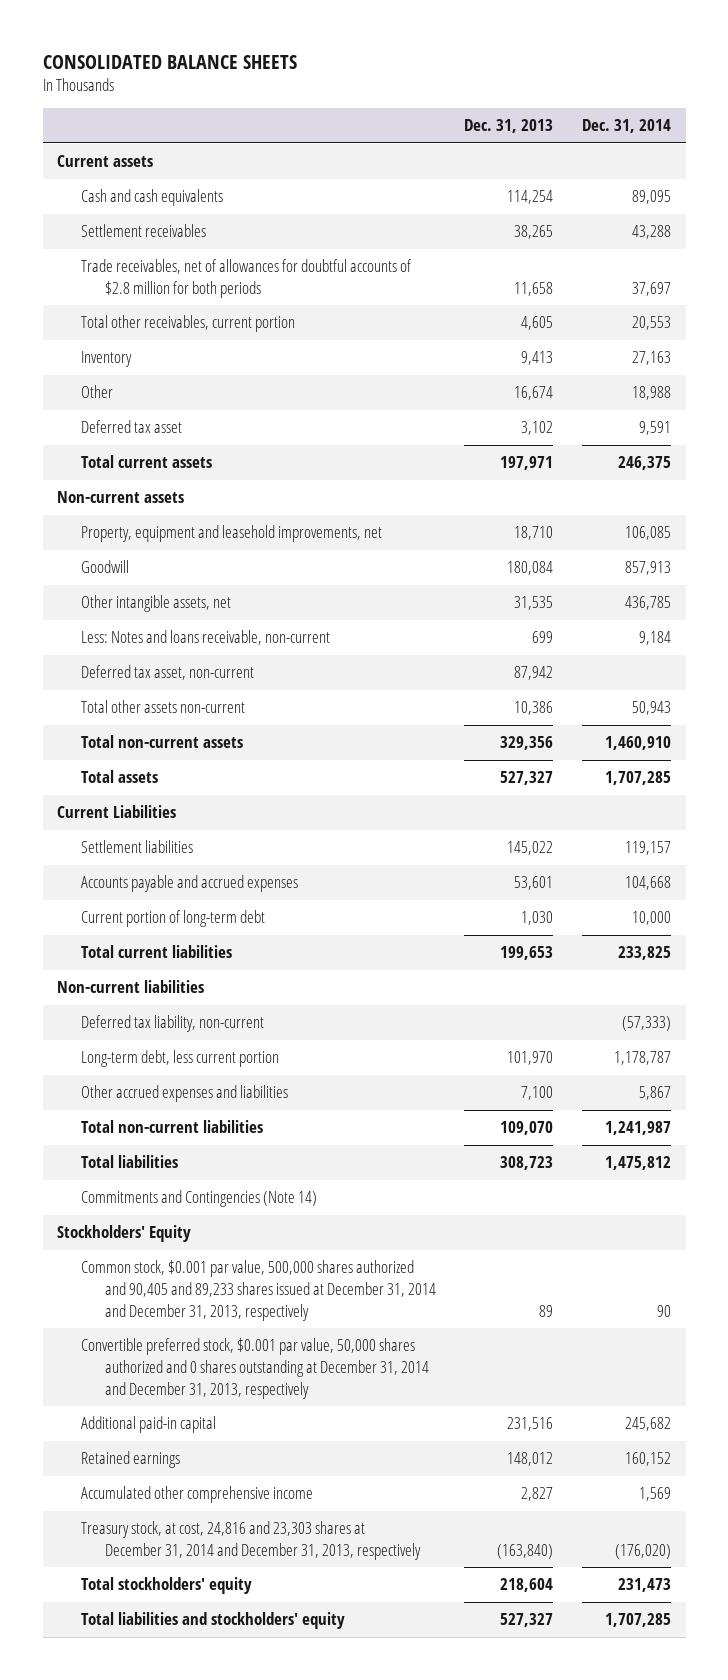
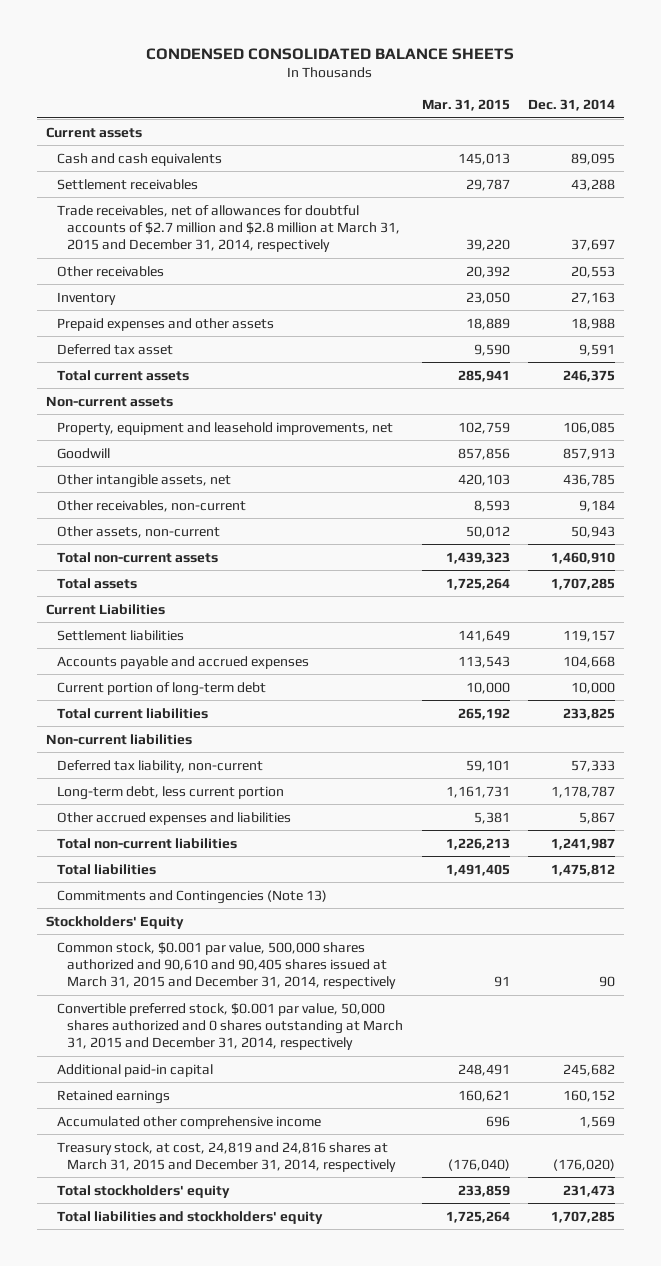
[42,54,297,69] CONSOLIDATED BALANCE SHEETS -> [146,47,515,60] CONDENSED CONSOLIDATED BALANCE SHEETS
[464,119,554,134] Dec. 31, 2013 -> none
none -> [421,99,510,112] Mar. 31, 2015
[80,259,412,298] Trade receivables, net of allowances for doubtful accounts of $2.8 million for both periods -> [56,204,401,253] Trade receivables, net of allowances for doubtful accounts of $2.7 million and $2.8 million at March 31, 2015 and December 31, 2014, respectively
[80,315,295,333] Total other receivables, current portion -> [56,265,164,277] Other receivables
[80,385,113,399] Other -> [56,317,274,331] Prepaid expenses and other assets
[80,665,254,681] Deferred tax asset, non-current -> none
[80,630,330,646] Less: Notes and loans receivable, non-current -> [56,499,246,512] Other receivables, non-current
[80,700,245,714] Total other assets non-current -> [56,525,220,538] Other assets, non-current
[622,1016,672,1032] (57,333) -> [570,759,615,772] 57,333
[80,1190,317,1208] Commitments and Contingencies (Note 14) -> [56,889,327,904] Commitments and Contingencies (Note 13)
[80,1260,436,1321] Common stock, $0.001 par value, 500,000 shares authorized and 90,405 and 89,233 shares issued at December 31, 2014 and December 31, 2013, respectively -> [56,941,397,990] Common stock, $0.001 par value, 500,000 shares authorized and 90,610 and 90,405 shares issued at March 31, 2015 and December 31, 2014, respectively
[80,1338,429,1399] Convertible preferred stock, $0.001 par value, 50,000 shares authorized and 0 shares outstanding at December 31, 2014 and December 31, 2013, respectively -> [56,1002,404,1051] Convertible preferred stock, $0.001 par value, 50,000 shares authorized and 0 shares outstanding at March 31, 2015 and December 31, 2014, respectively
[80,1521,421,1560] Treasury stock, at cost, 24,816 and 23,303 shares at December 31, 2014 and December 31, 2013, respectively -> [56,1141,397,1172] Treasury stock, at cost, 24,819 and 24,816 shares at March 31, 2015 and December 31, 2014, respectively

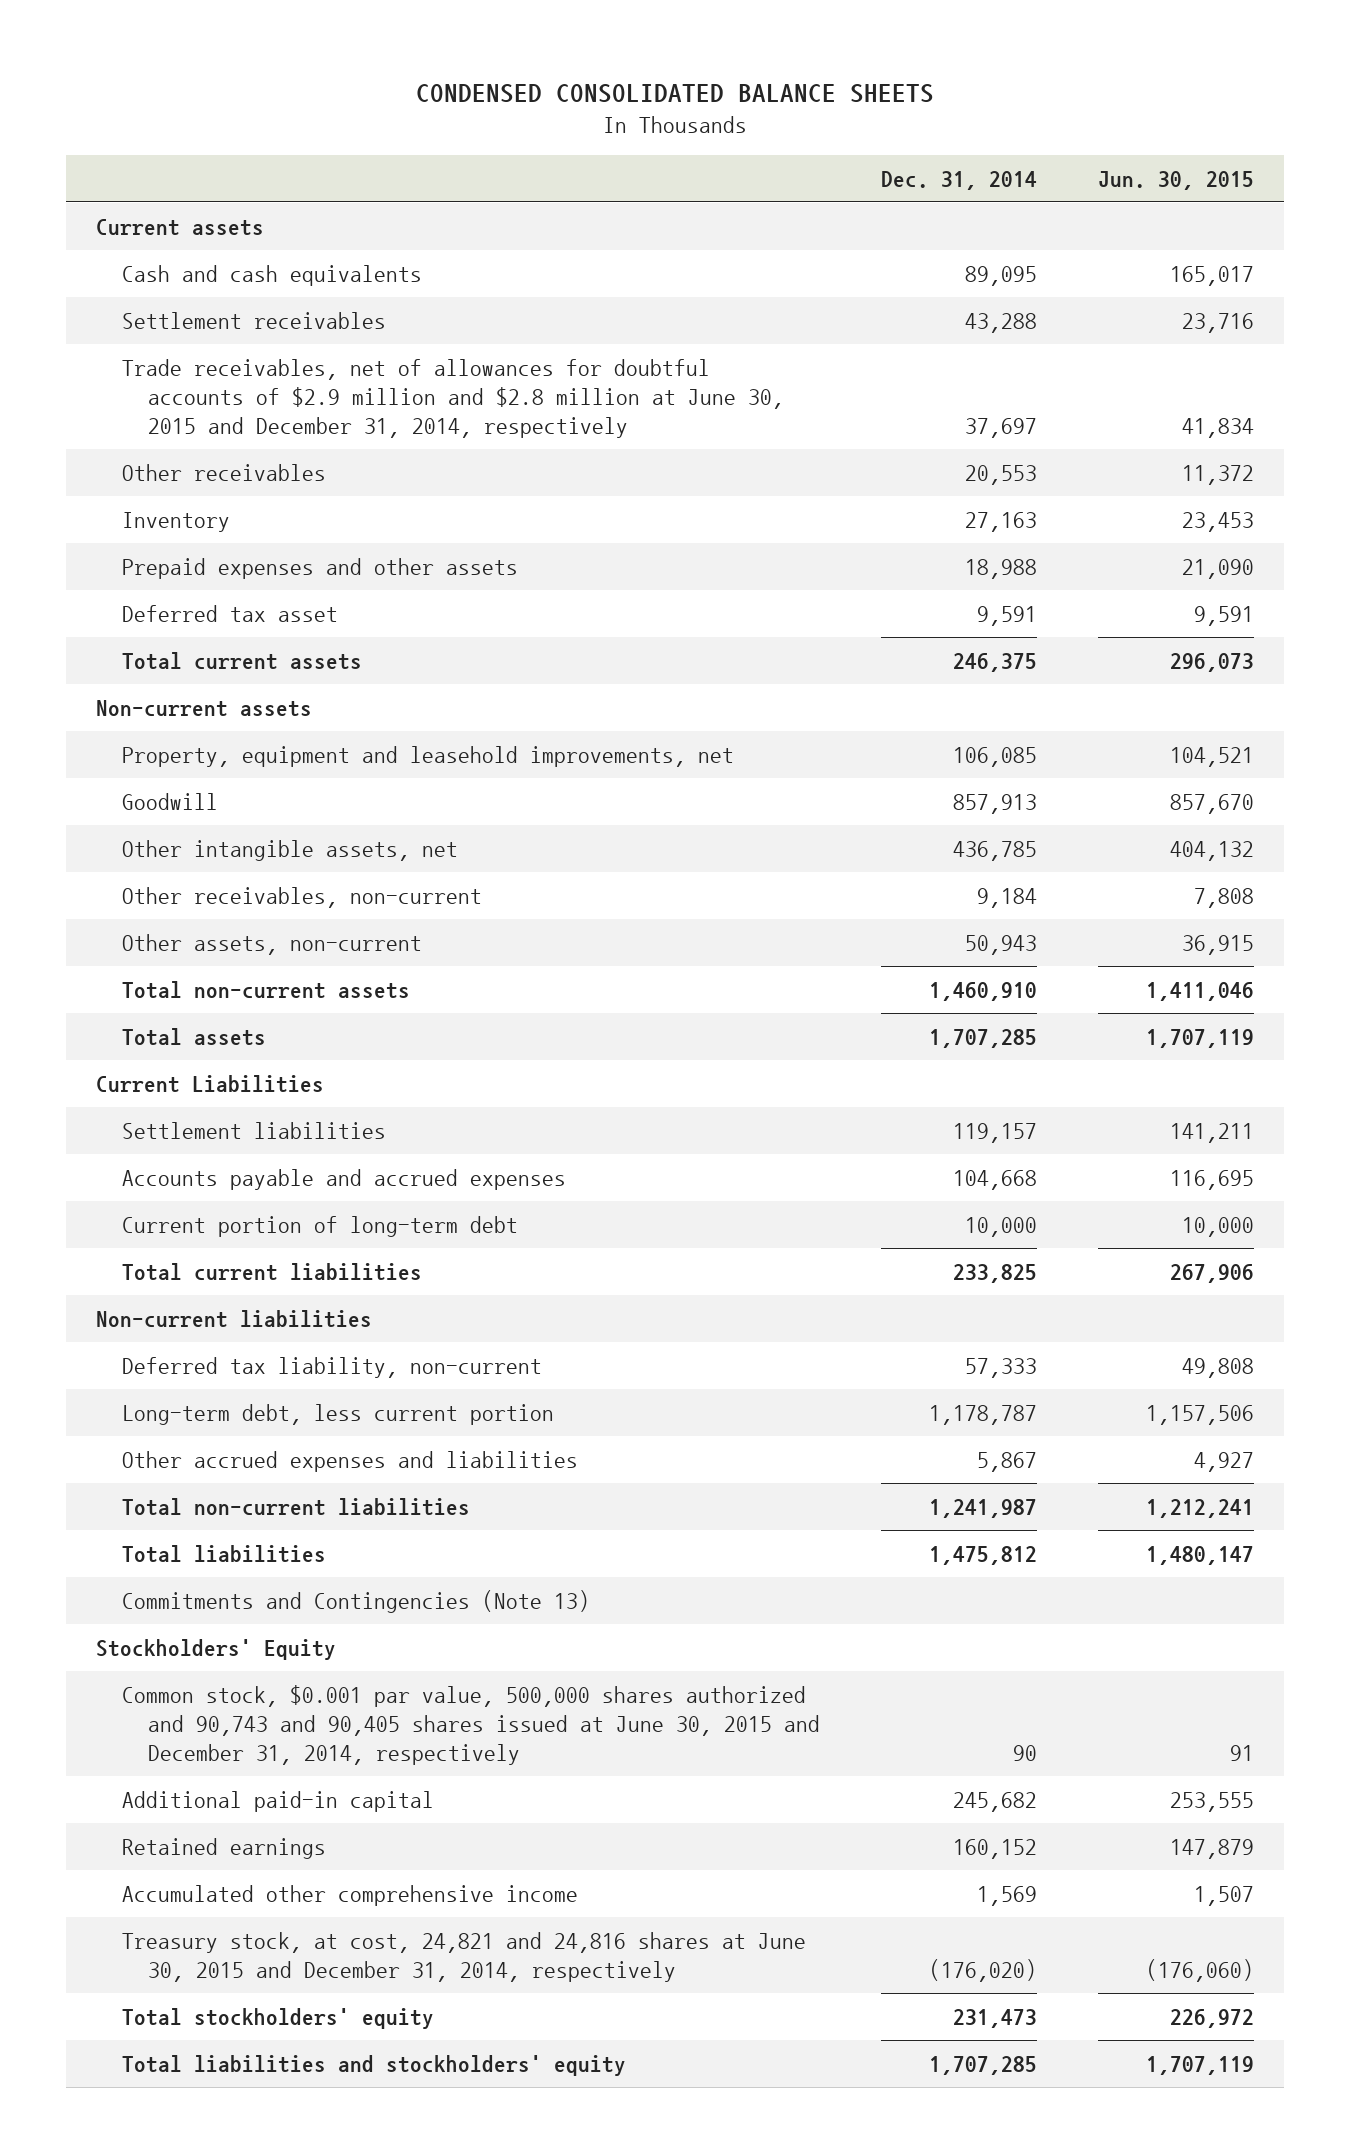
[421,99,510,112] Mar. 31, 2015 -> none
none -> [1097,170,1254,190] Jun. 30, 2015
[56,204,401,253] Trade receivables, net of allowances for doubtful accounts of $2.7 million and $2.8 million at March 31, 2015 and December 31, 2014, respectively -> [122,358,784,438] Trade receivables, net of allowances for doubtful accounts of $2.9 million and $2.8 million at June 30, 2015 and December 31, 2014, respectively
[56,1002,404,1051] Convertible preferred stock, $0.001 par value, 50,000 shares authorized and 0 shares outstanding at March 31, 2015 and December 31, 2014, respectively -> none
[56,941,397,990] Common stock, $0.001 par value, 500,000 shares authorized and 90,610 and 90,405 shares issued at March 31, 2015 and December 31, 2014, respectively -> [122,1684,820,1765] Common stock, $0.001 par value, 500,000 shares authorized and 90,743 and 90,405 shares issued at June 30, 2015 and December 31, 2014, respectively
[56,1141,397,1172] Treasury stock, at cost, 24,819 and 24,816 shares at March 31, 2015 and December 31, 2014, respectively -> [122,1931,807,1982] Treasury stock, at cost, 24,821 and 24,816 shares at June 30, 2015 and December 31, 2014, respectively

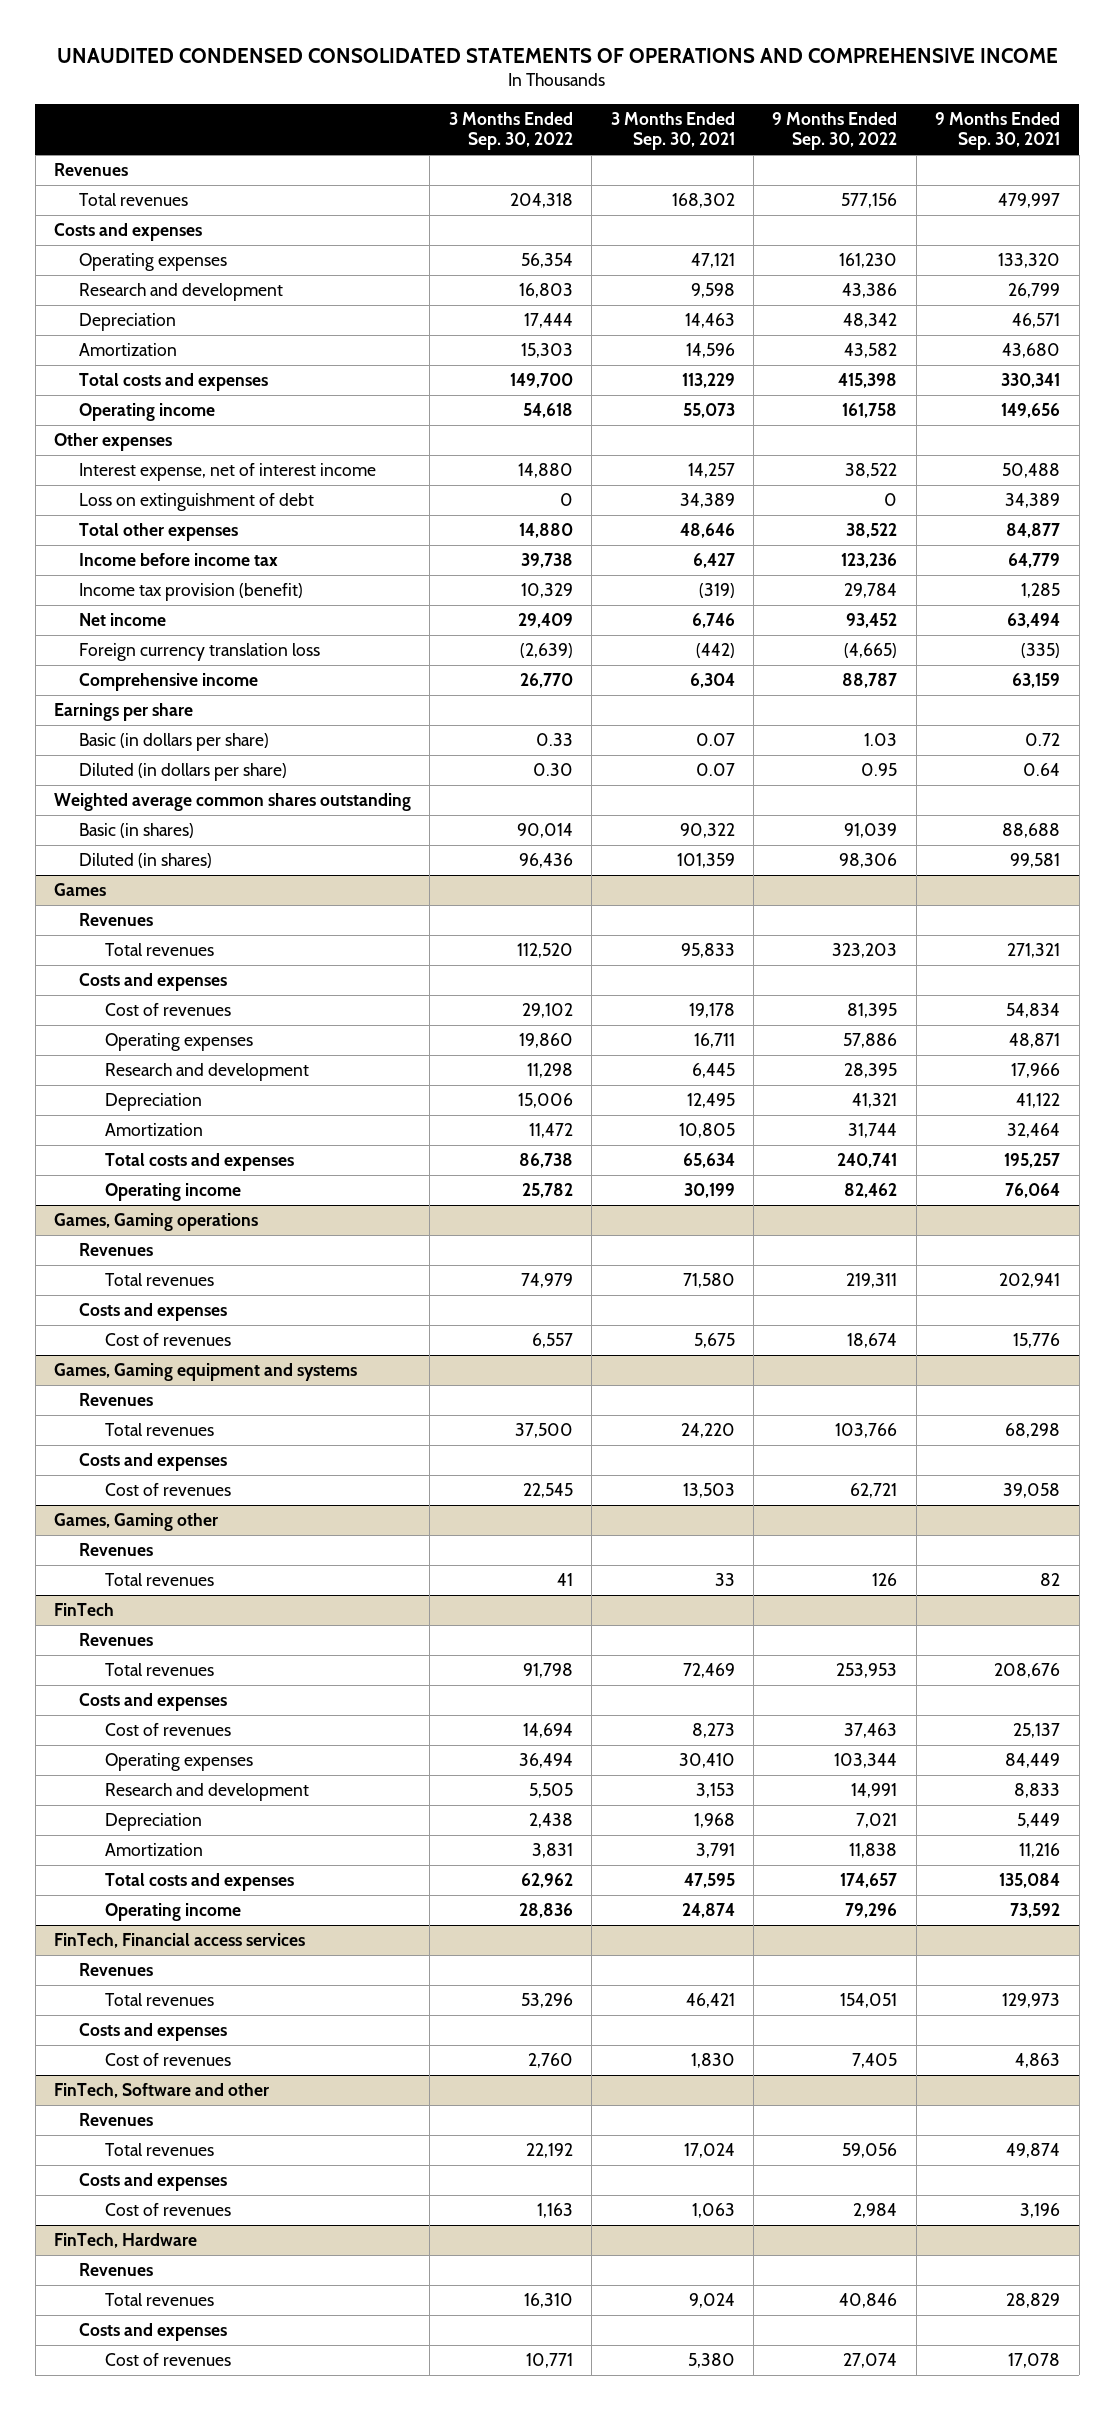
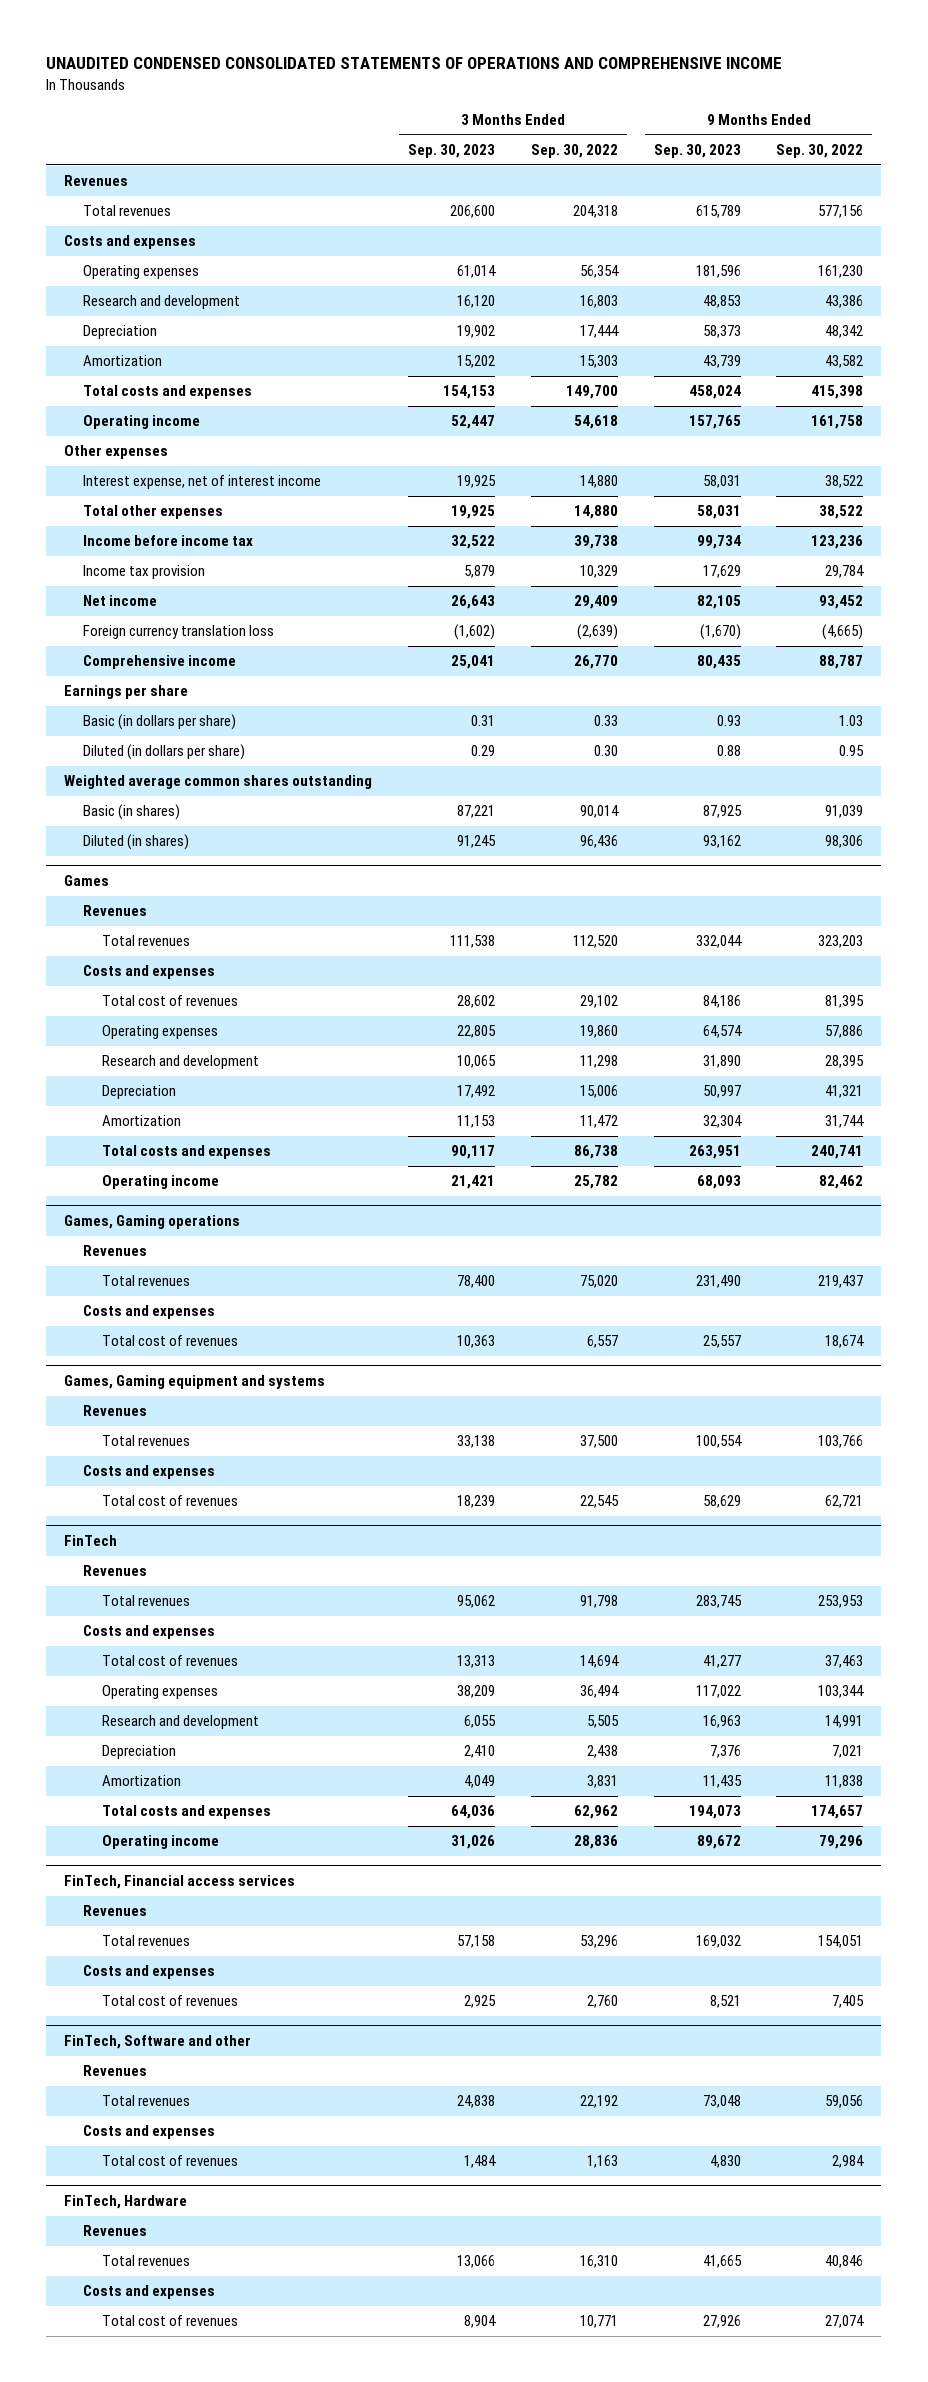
[610,112,735,151] 3 Months Ended Sep. 30, 2021 -> none
[935,112,1061,151] 9 Months Ended Sep. 30, 2021 -> none
none -> [407,144,495,159] Sep. 30, 2023
none -> [653,144,741,159] Sep. 30, 2023
[79,493,315,512] Loss on extinguishment of debt -> none
[79,583,304,602] Income tax provision (benefit) -> [82,565,205,580] Income tax provision
[104,1003,231,1017] Cost of revenues -> [101,995,238,1007] Total cost of revenues
[520,1273,573,1289] 74,979 -> [579,1275,618,1289] 75,020
[846,1273,898,1289] 219,311 -> [818,1275,864,1289] 219,437
[104,1333,231,1347] Cost of revenues -> [101,1335,238,1347] Total cost of revenues
[54,1513,219,1532] Games, Gaming other -> none
[79,1543,154,1557] Revenues -> none
[104,1573,214,1587] Total revenues -> none
[104,1483,231,1497] Cost of revenues -> [101,1495,238,1507] Total cost of revenues
[104,1723,231,1737] Cost of revenues -> [101,1655,238,1667] Total cost of revenues
[104,2053,231,2067] Cost of revenues -> [101,1995,238,2007] Total cost of revenues
[104,2203,231,2217] Cost of revenues -> [101,2155,238,2167] Total cost of revenues
[104,2353,231,2367] Cost of revenues -> [101,2315,238,2327] Total cost of revenues

